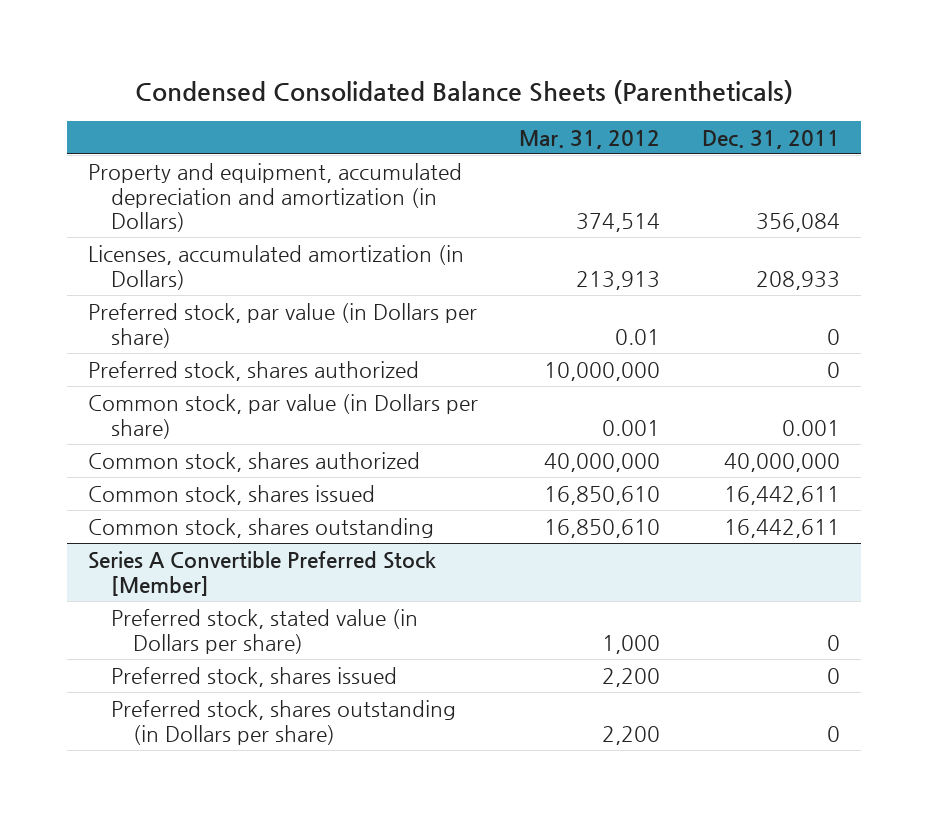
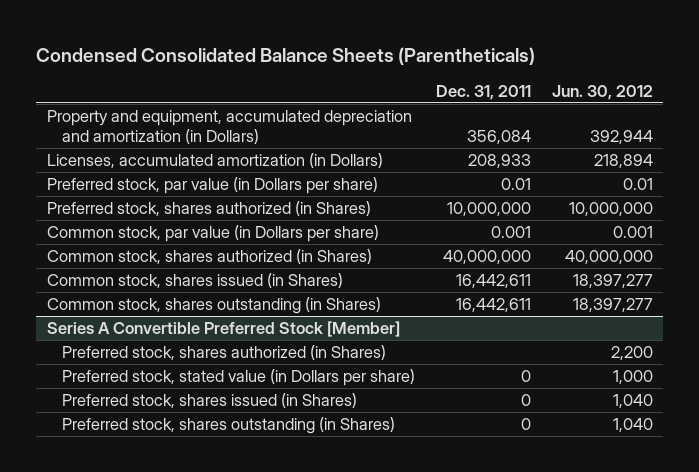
[519,129,661,149] Mar. 31, 2012 -> none
none -> [551,84,653,100] Jun. 30, 2012
[87,360,419,381] Preferred stock, shares authorized -> none
[87,302,477,348] Preferred stock, par value (in Dollars per share) -> [46,177,378,195] Prеfеrrеd stock, par valuе (in Dollars per share)
[826,328,840,345] 0 -> [501,178,532,191] 0.01
none -> [46,201,371,217] Prеfеrrеd stock, sharеs authorizеd (in Shares)
[87,451,420,472] Common stock, shares authorized -> [46,249,372,265] Common stock, shares authorized (in Shares)
[87,484,375,505] Common stock, shares issued -> [46,273,343,289] Common stock, shares issued (in Shares)
[87,517,434,538] Common stock, shares outstanding -> [46,297,381,315] Common stock, shares outstanding (in Shares)
[110,699,456,745] Preferred stock, shares outstanding (in Dollars per share) -> none
none -> [62,345,387,361] Prеfеrrеd stock, sharеs authorizеd (in Shares)
[110,608,418,654] Preferred stock, stated value (in Dollars per share) -> [62,369,416,387] Prеfеrrеd stock, statеd valuе (in Dollars per share)
[110,666,397,687] Preferred stock, shares issued -> [62,393,358,409] Prеfеrrеd stock, sharеs issuеd (in Shares)
none -> [62,417,396,435] Prеfеrrеd stock, sharеs outstanding (in Shares)

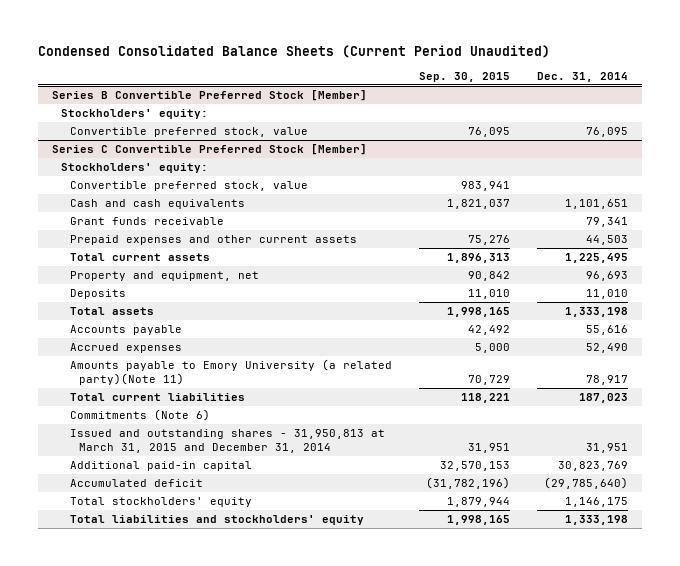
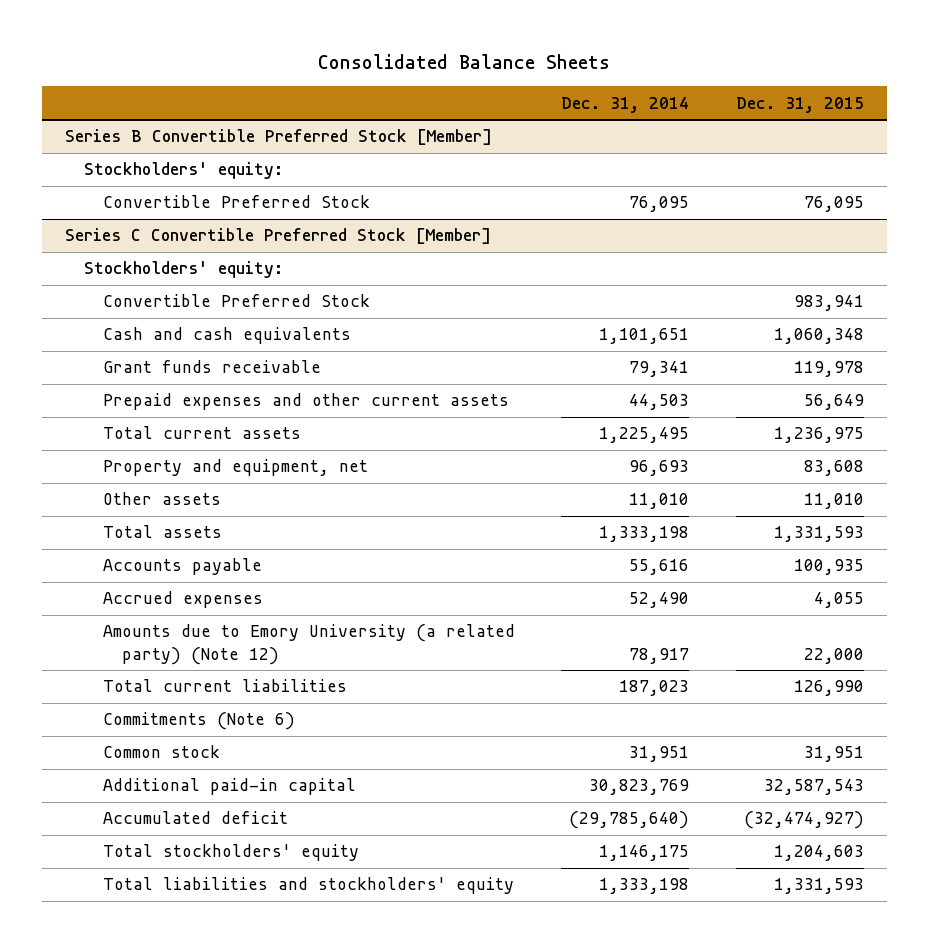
[38,44,551,58] Condensed Consolidated Balance Sheets (Current Period Unaudited) -> [318,53,611,69] Consolidated Balance Sheets
[418,71,510,82] Sep. 30, 2015 -> none
none -> [735,96,864,113] Dec. 31, 2015
[69,127,308,138] Convertible preferred stock, value -> [103,195,371,209] Convertible Preferred Stock
[69,181,308,192] Convertible preferred stock, value -> [103,294,371,308] Convertible Preferred Stock
[69,289,126,300] Deposits -> [103,492,222,506] Other assets
[69,359,392,385] Amounts payable to Emory University (a related party)(Note 11) -> [103,624,516,665] Amounts due to Emory University (a related party) (Note 12)
[69,429,385,453] Issued and outstanding shares - 31,950,813 at March 31, 2015 and December 31, 2014 -> [103,745,221,759] Common stock

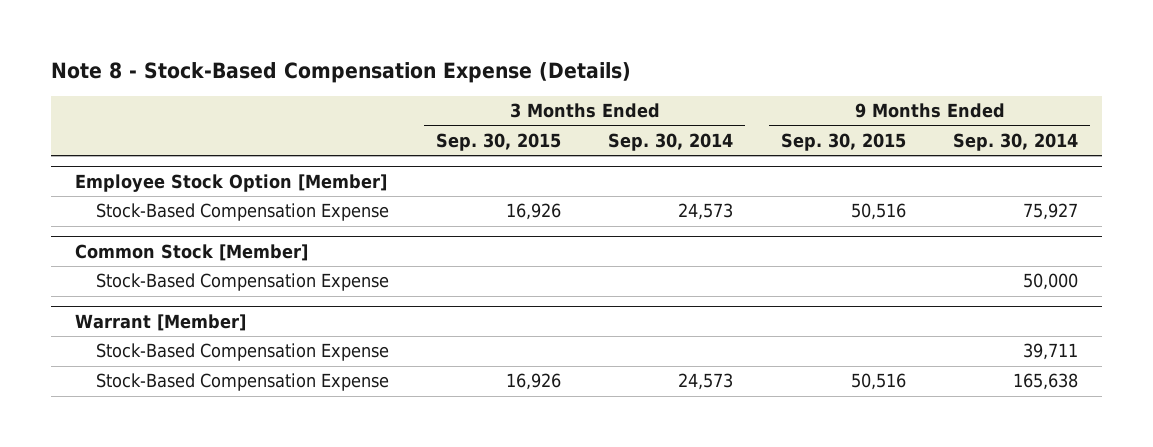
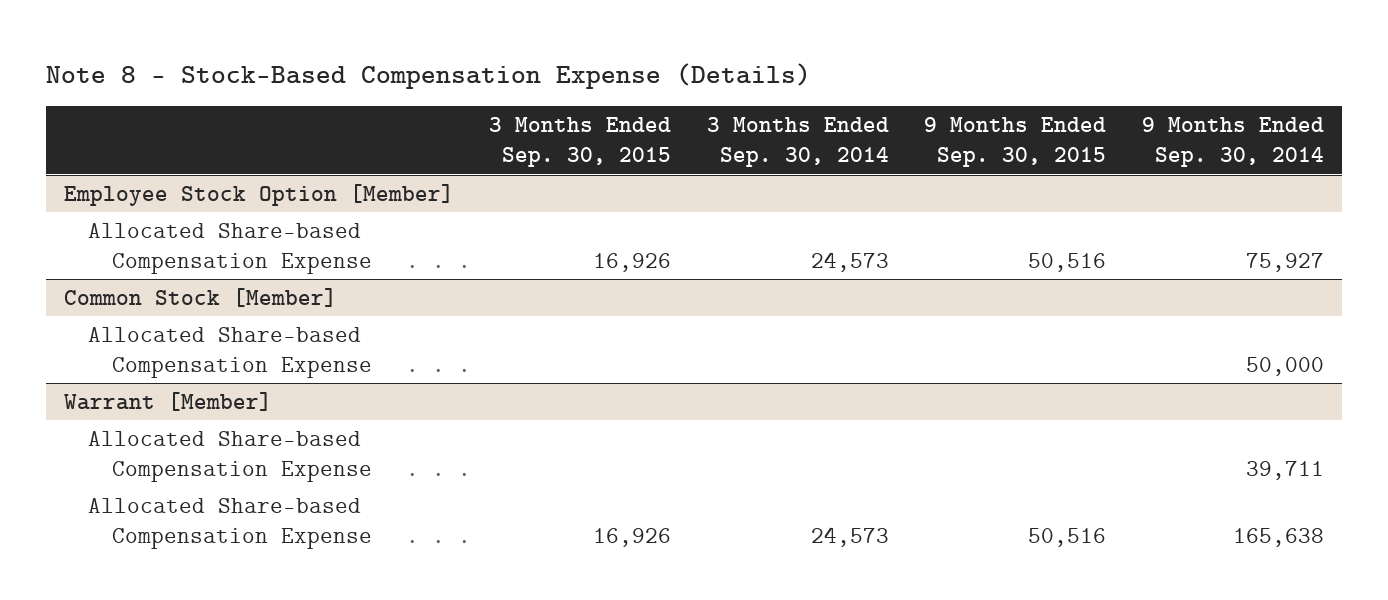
[95,203,389,222] Stock-Based Compensation Expense -> [87,222,373,274] Allocated Share-based Compensation Expense
[95,273,389,292] Stock-Based Compensation Expense -> [87,326,373,378] Allocated Share-based Compensation Expense
[95,343,389,362] Stock-Based Compensation Expense -> [87,430,373,482] Allocated Share-based Compensation Expense
[95,373,389,392] Stock-Based Compensation Expense -> [87,497,373,549] Allocated Share-based Compensation Expense

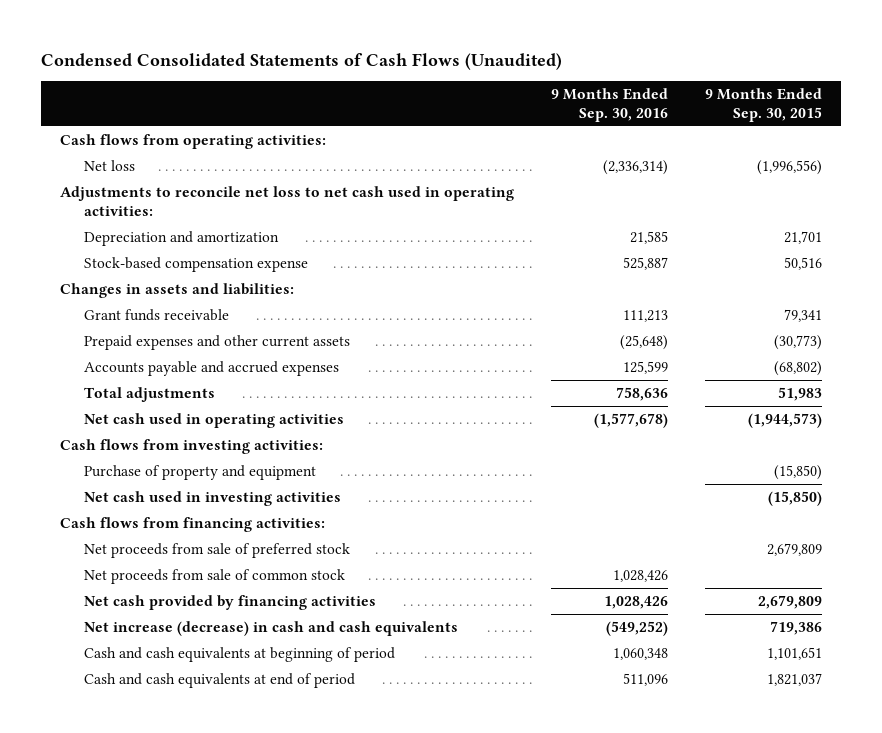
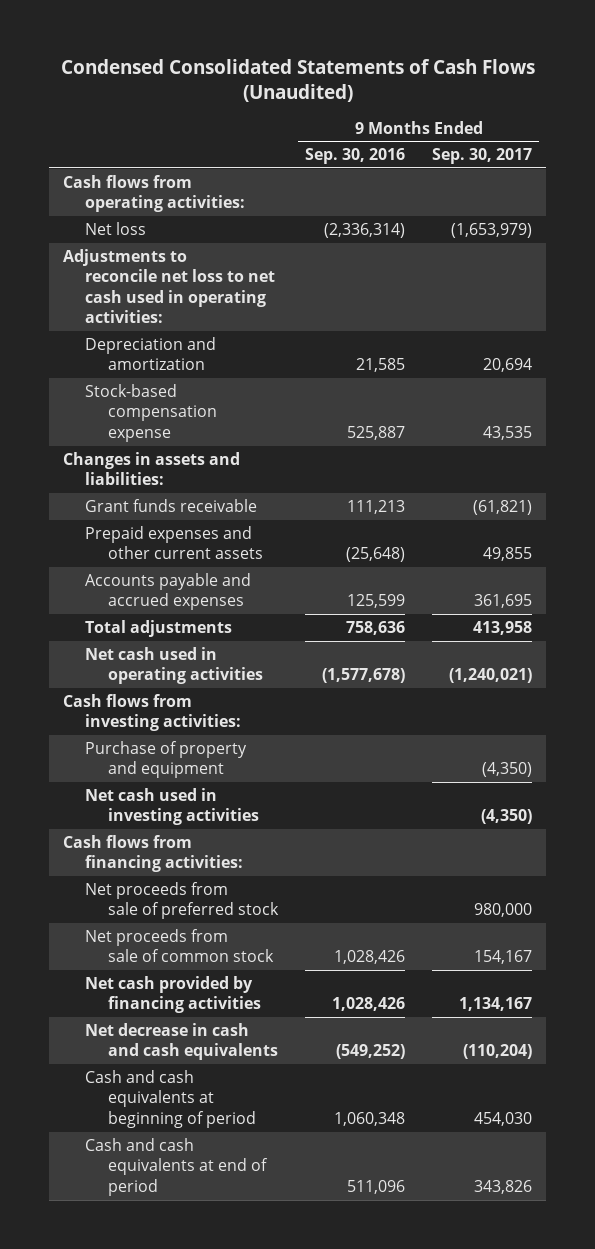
[705,88,823,122] 9 Months Ended Sep. 30, 2015 -> none
none -> [432,148,533,165] Sep. 30, 2017
[83,621,458,637] Net increase (decrease) in cash and cash equivalents -> [85,1022,278,1061] Net decrease in cash and cash equivalents

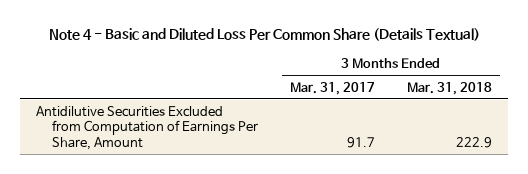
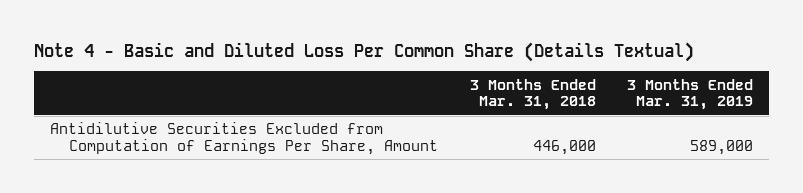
[289,81,375,95] Mar. 31, 2017 -> none
none -> [627,78,754,111] 3 Months Ended Mar. 31, 2019
[455,136,492,148] 222.9 -> [532,140,596,156] 446,000

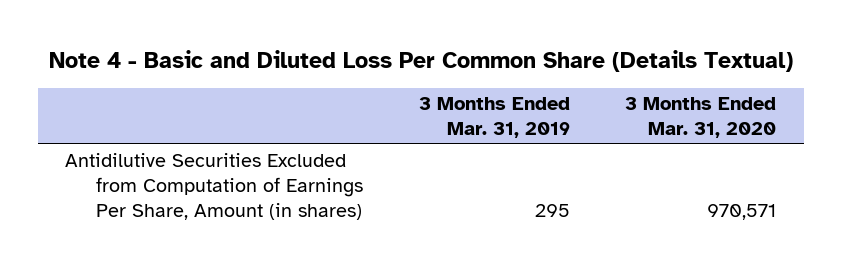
[469,78,596,111] 3 Months Ended Mar. 31, 2018 -> none
none -> [625,97,777,139] 3 Months Ended Mar. 31, 2020
[49,122,439,156] Antidilutive Securities Excluded from Computation of Earnings Per Share, Amount -> [65,152,364,220] Antidilutive Securities Excluded from Computation of Earnings Per Share, Amount (in shares)
[690,140,754,156] 589,000 -> [534,203,570,217] 295

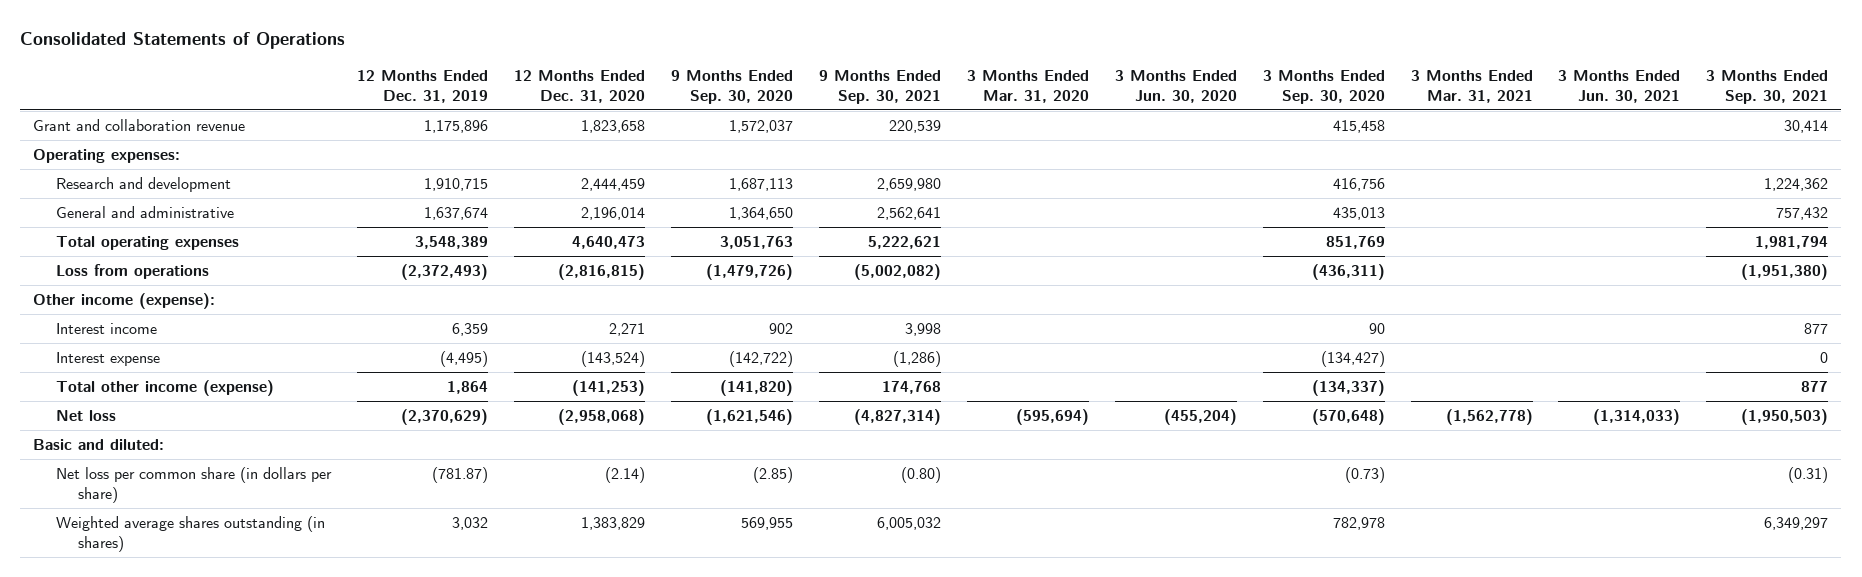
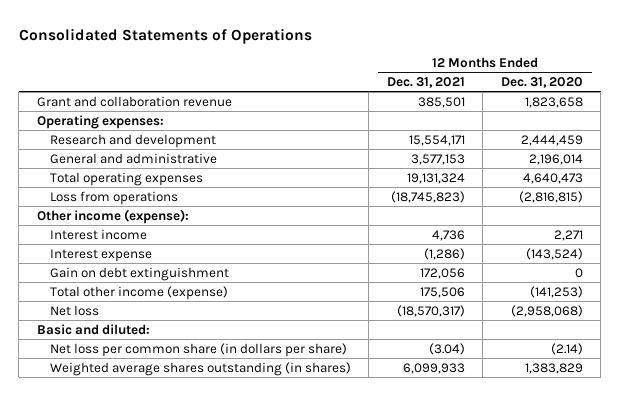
[356,69,488,104] 12 Months Ended Dec. 31, 2019 -> none
[670,69,793,105] 9 Months Ended Sep. 30, 2020 -> none
[818,69,941,105] 9 Months Ended Sep. 30, 2021 -> none
[966,69,1089,104] 3 Months Ended Mar. 31, 2020 -> none
[1114,69,1237,104] 3 Months Ended Jun. 30, 2020 -> none
[1262,69,1385,105] 3 Months Ended Sep. 30, 2020 -> none
[1410,69,1533,104] 3 Months Ended Mar. 31, 2021 -> none
[1558,69,1681,104] 3 Months Ended Jun. 30, 2021 -> none
[1706,69,1829,105] 3 Months Ended Sep. 30, 2021 -> none
none -> [386,76,465,88] Dec. 31, 2021
none -> [49,266,229,281] Gain on debt extinguishment

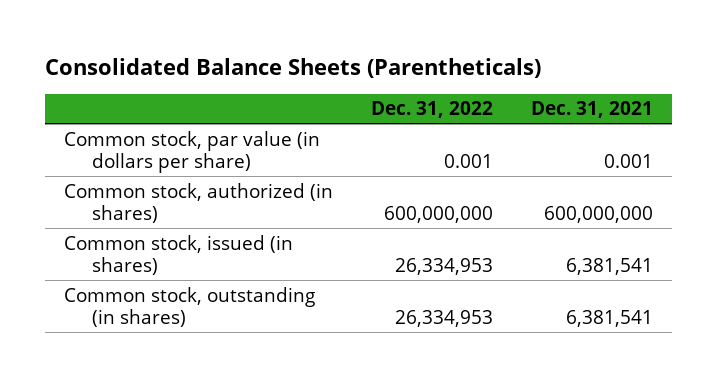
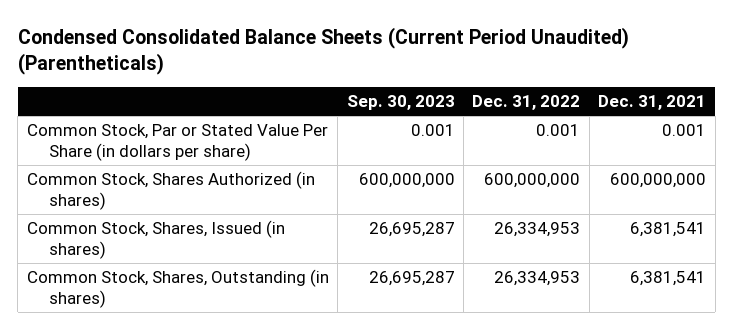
[45,57,542,78] Consolidated Balance Sheets (Parentheticals) -> [17,27,629,76] Condensed Consolidated Balance Sheets (Current Period Unaudited) (Parentheticals)
none -> [346,95,455,111] Sep. 30, 2023
[64,130,321,173] Common stock, par value (in dollars per share) -> [26,124,328,162] Common Stock, Par or Stated Value Per Share (in dollars per share)
[64,182,334,223] Common stock, authorized (in shares) -> [26,171,315,211] Common Stock, Shares Authorized (in shares)
[64,234,294,275] Common stock, issued (in shares) -> [26,220,285,260] Common Stock, Shares, Issued (in shares)
[64,286,316,327] Common stock, outstanding (in shares) -> [26,269,329,309] Common Stock, Shares, Outstanding (in shares)

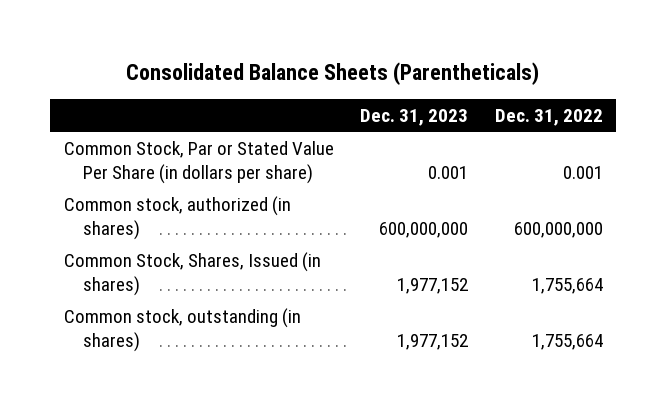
[17,27,629,76] Condensed Consolidated Balance Sheets (Current Period Unaudited) (Parentheticals) -> [126,61,540,85] Consolidated Balance Sheets (Parentheticals)
[346,95,455,111] Sep. 30, 2023 -> none
[598,95,707,111] Dec. 31, 2021 -> none
none -> [360,108,469,126] Dec. 31, 2023
[26,171,315,211] Common Stock, Shares Authorized (in shares) -> [63,196,291,240] Common stock, authorized (in shares)
[494,222,581,238] 26,334,953 -> [532,277,604,294] 1,755,664
[26,269,329,309] Common Stock, Shares, Outstanding (in shares) -> [63,308,301,352] Common stock, outstanding (in shares)
[494,271,581,287] 26,334,953 -> [532,333,604,350] 1,755,664

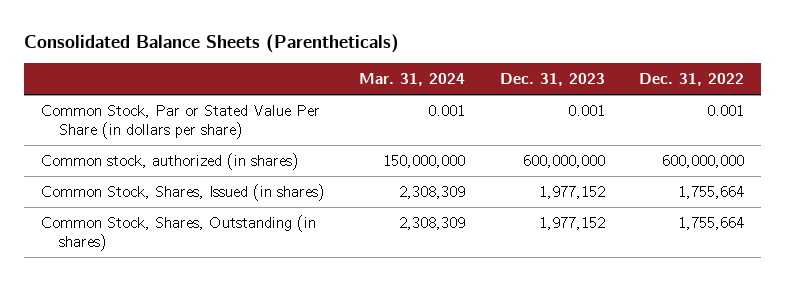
none -> [359,73,466,87] Mar. 31, 2024
[63,308,301,352] Common stock, outstanding (in shares) -> [40,214,316,252] Common Stock, Shares, Outstanding (in shares)

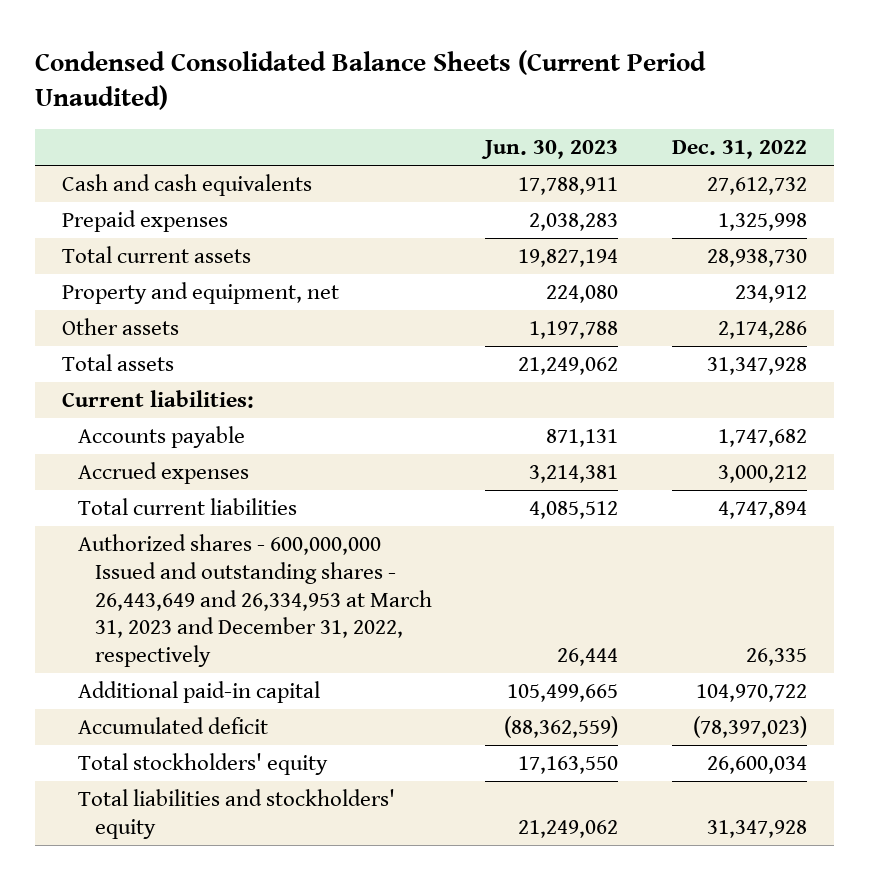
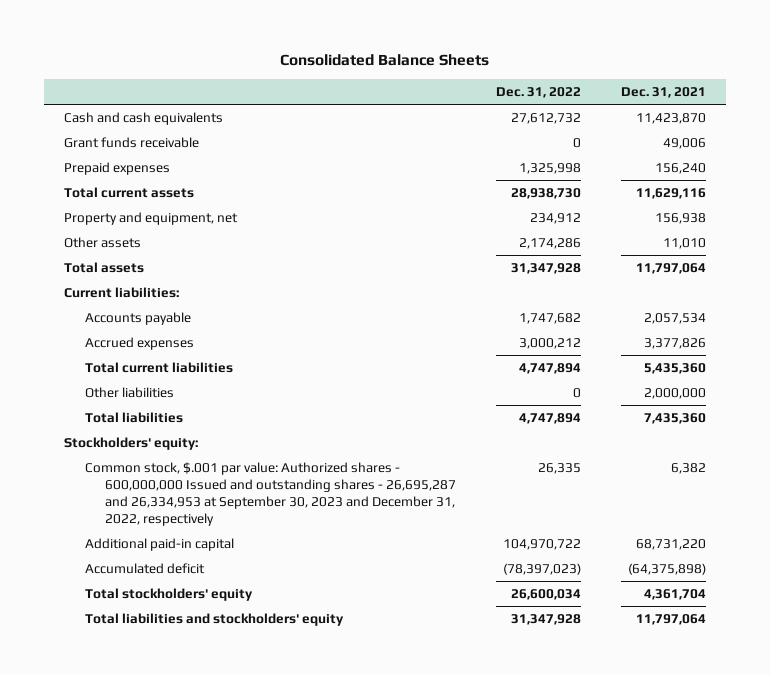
[35,49,707,111] Condensed Consolidated Balance Sheets (Current Period Unaudited) -> [279,54,489,67] Consolidated Balance Sheets
[481,140,619,160] Jun. 30, 2023 -> none
none -> [620,87,706,99] Dec. 31, 2021
none -> [64,137,200,149] Grant funds receivable
none -> [84,387,174,399] Other liabilities
none -> [84,412,183,424] Total liabilities
none -> [64,437,199,451] Stockholders' equity:
[78,534,432,668] Authorized shares - 600,000,000 Issued and outstanding shares - 26,443,649 and 26,334,953 at March 31, 2023 and December 31, 2022, respectively -> [84,462,457,527] Common stock, $.001 par value: Authorized shares - 600,000,000 Issued and outstanding shares - 26,695,287 and 26,334,953 at September 30, 2023 and December 31, 2022, respectively

